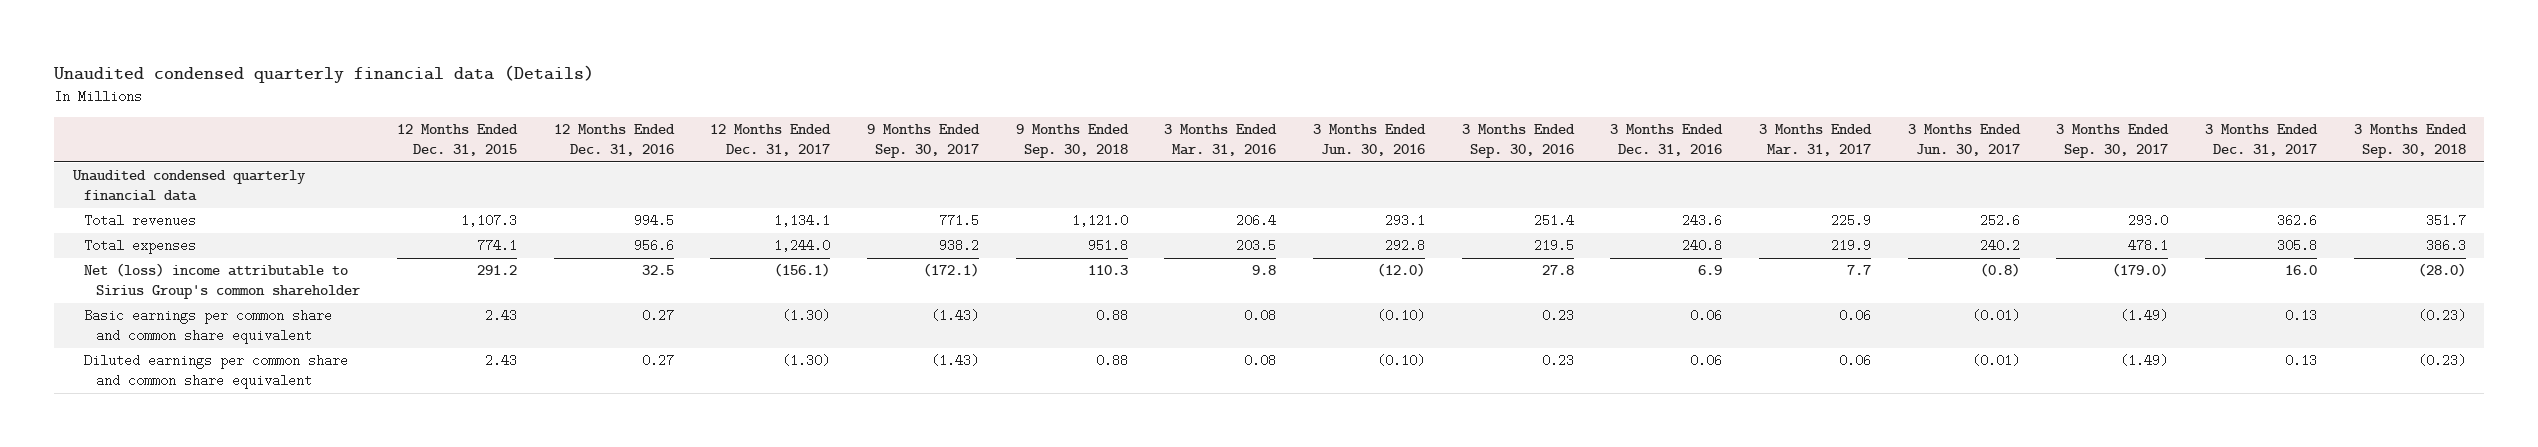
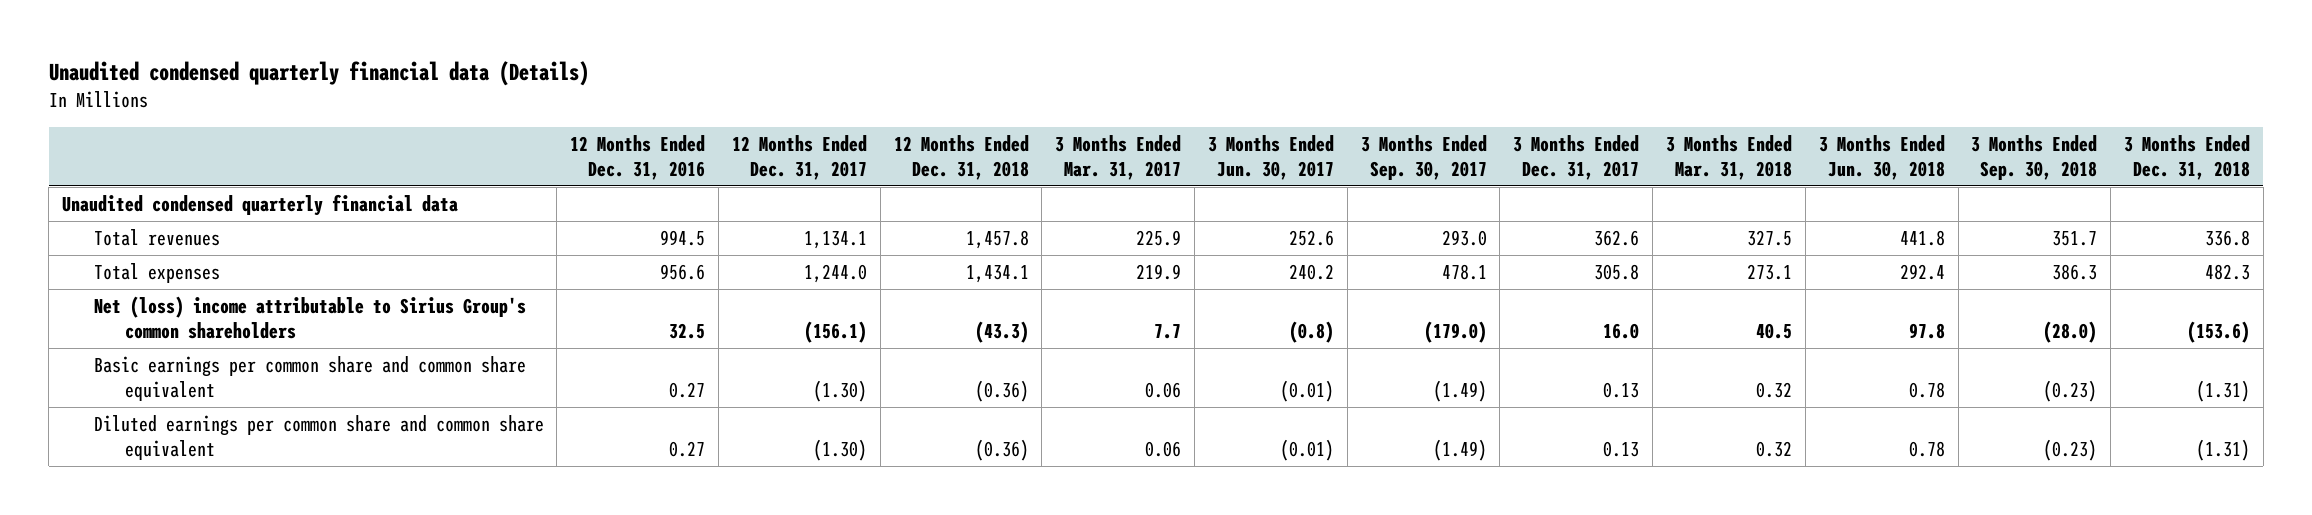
[396,124,518,157] 12 Months Ended Dec. 31, 2015 -> none
[866,124,980,159] 9 Months Ended Sep. 30, 2017 -> none
[1015,124,1129,159] 9 Months Ended Sep. 30, 2018 -> none
[1164,124,1278,157] 3 Months Ended Mar. 31, 2016 -> none
[1312,124,1426,157] 3 Months Ended Jun. 30, 2016 -> none
[1461,124,1575,159] 3 Months Ended Sep. 30, 2016 -> none
[1610,124,1724,157] 3 Months Ended Dec. 31, 2016 -> none
none -> [893,135,1029,181] 12 Months Ended Dec. 31, 2018
none -> [1665,135,1792,181] 3 Months Ended Mar. 31, 2018
none -> [1818,135,1945,181] 3 Months Ended Jun. 30, 2018
none -> [2124,135,2251,181] 3 Months Ended Dec. 31, 2018
[84,263,361,300] Net (loss) income attributable to Sirius Group's common shareholder -> [93,295,526,339] Net (loss) income attributable to Sirius Group's common shareholders

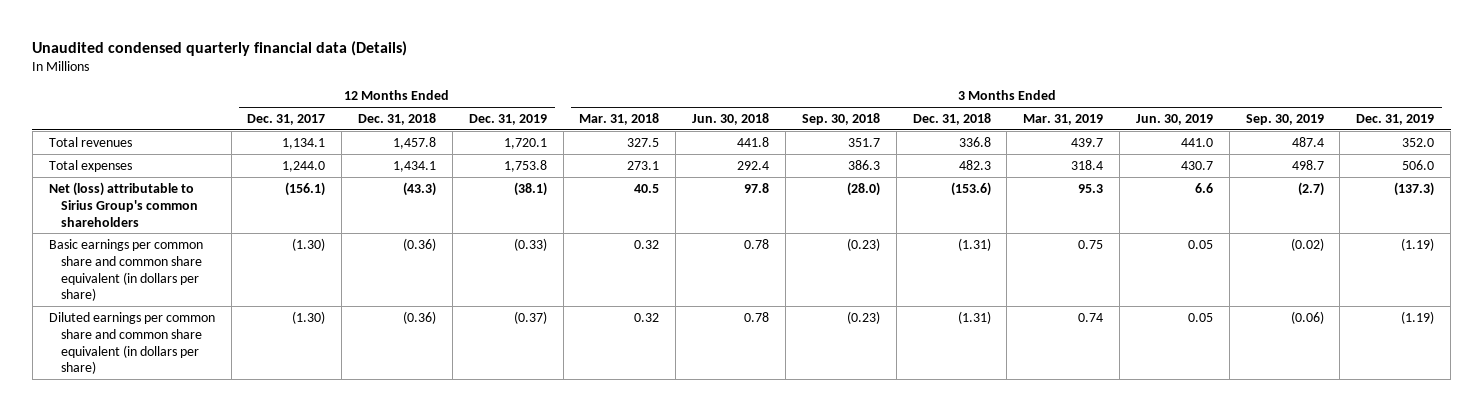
[570,135,706,181] 12 Months Ended Dec. 31, 2016 -> none
[1055,135,1182,181] 3 Months Ended Mar. 31, 2017 -> none
[1207,135,1334,181] 3 Months Ended Jun. 30, 2017 -> none
[1360,135,1487,181] 3 Months Ended Sep. 30, 2017 -> none
[1513,135,1640,181] 3 Months Ended Dec. 31, 2017 -> none
none -> [468,113,547,125] Dec. 31, 2019
none -> [1023,113,1104,125] Mar. 31, 2019
none -> [1135,113,1213,125] Jun. 30, 2019
none -> [1245,113,1324,125] Sep. 30, 2019
none -> [1356,113,1435,125] Dec. 31, 2019
[62,193,459,216] Unaudited condensed quarterly financial data -> none
[93,295,526,339] Net (loss) income attributable to Sirius Group's common shareholders -> [48,181,198,227] Net (loss) attributable to Sirius Group's common shareholders
[93,355,526,401] Basic earnings per common share and common share equivalent -> [48,238,203,302] Basic earnings per common share and common share equivalent (in dollars per share)
[93,414,544,460] Diluted earnings per common share and common share equivalent -> [48,311,215,375] Diluted earnings per common share and common share equivalent (in dollars per share)

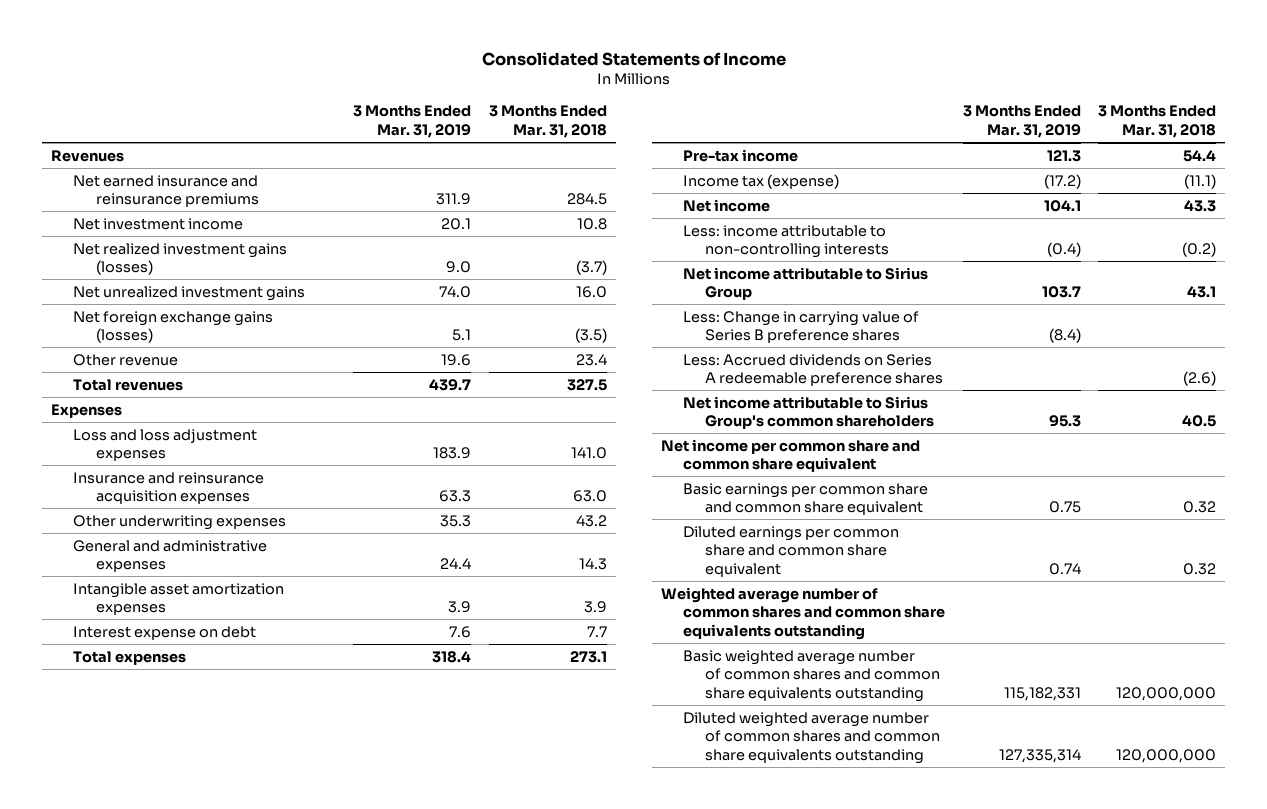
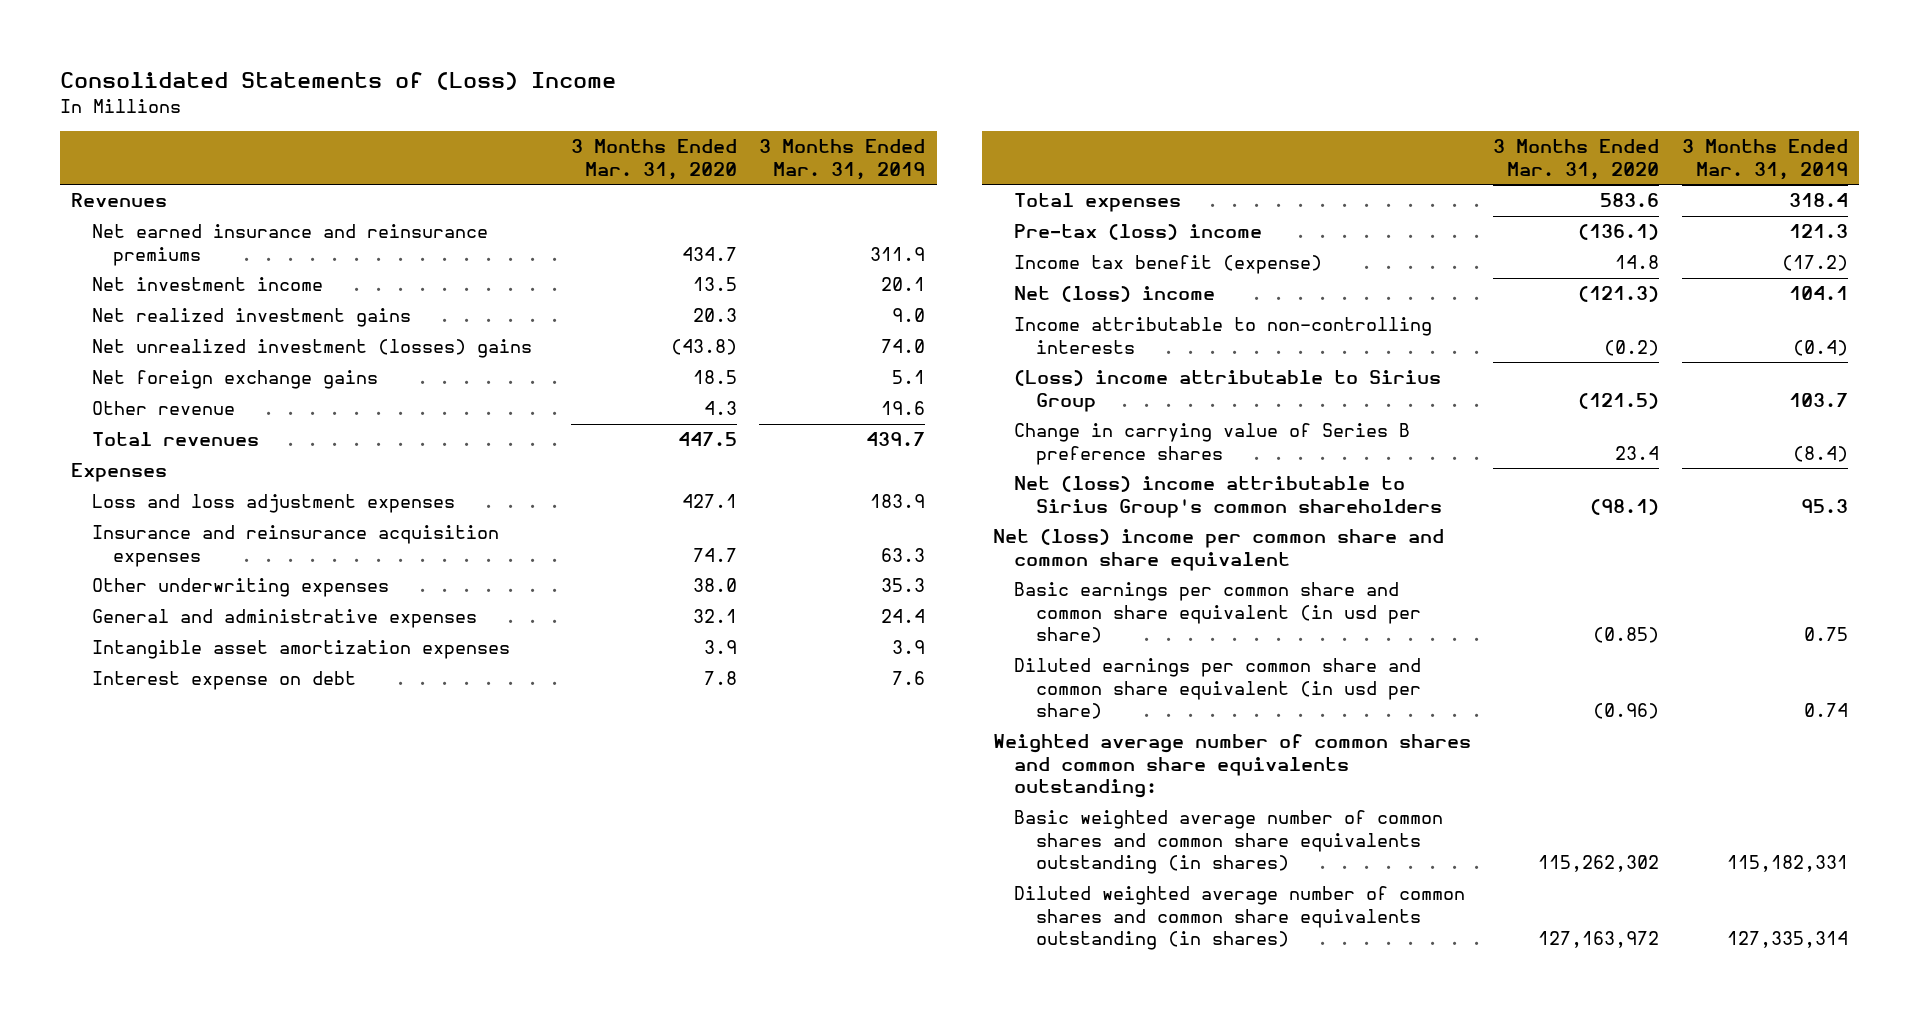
[481,51,786,66] Consolidated Statements of Income -> [59,72,616,91] Consolidated Statements of (Loss) Income
[488,105,607,138] 3 Months Ended Mar. 31, 2018 -> none
none -> [571,139,738,180] 3 Months Ended Mar. 31, 2020
[73,242,288,276] Net realized investment gains (losses) -> [92,308,412,328] Net realized investment gains
[73,285,306,301] Net unrealized investment gains -> [92,339,533,359] Net unrealized investment (losses) gains
[73,310,274,344] Net foreign exchange gains (losses) -> [92,370,379,390] Net foreign exchange gains
[682,353,944,387] Less: Accrued dividends on Series A redeemable preference shares -> none
[682,148,798,162] Pre-tax income -> [1014,224,1263,241] Pre-tax (loss) income
[682,173,839,189] Income tax (expense) -> [1014,255,1323,275] Income tax benefit (expense)
[682,198,770,212] Net income -> [1014,286,1216,303] Net (loss) income
[682,224,890,259] Less: income attributable to non-controlling interests -> [1014,317,1433,354] Income attributable to non-controlling interests
[682,266,928,301] Net income attributable to Sirius Group -> [1014,370,1442,412] (Loss) income attributable to Sirius Group
[682,310,919,344] Less: Change in carrying value of Series B preference shares -> [1014,423,1411,465] Change in carrying value of Series B preference shares
[682,395,935,430] Net income attributable to Sirius Group's common shareholders -> [1014,476,1442,518] Net (loss) income attributable to Sirius Group's common shareholders
[660,438,920,473] Net income per common share and common share equivalent -> [993,529,1445,571] Net (loss) income per common share and common share equivalent
[682,482,928,516] Basic earnings per common share and common share equivalent -> [1014,582,1421,643] Basic earnings per common share and common share equivalent (in usd per share)
[682,525,899,577] Diluted earnings per common share and common share equivalent -> [1014,658,1422,719] Diluted earnings per common share and common share equivalent (in usd per share)
[660,586,945,640] Weighted average number of common shares and common share equivalents outstanding -> [993,734,1472,798] Weighted average number of common shares and common share equivalents outstanding:
[682,649,941,702] Basic weighted average number of common shares and common share equivalents outstanding -> [1014,810,1444,874] Basic weighted average number of common shares and common share equivalents outstanding (in shares)
[682,711,941,764] Diluted weighted average number of common shares and common share equivalents outstanding -> [1014,886,1466,950] Diluted weighted average number of common shares and common share equivalents outstanding (in shares)

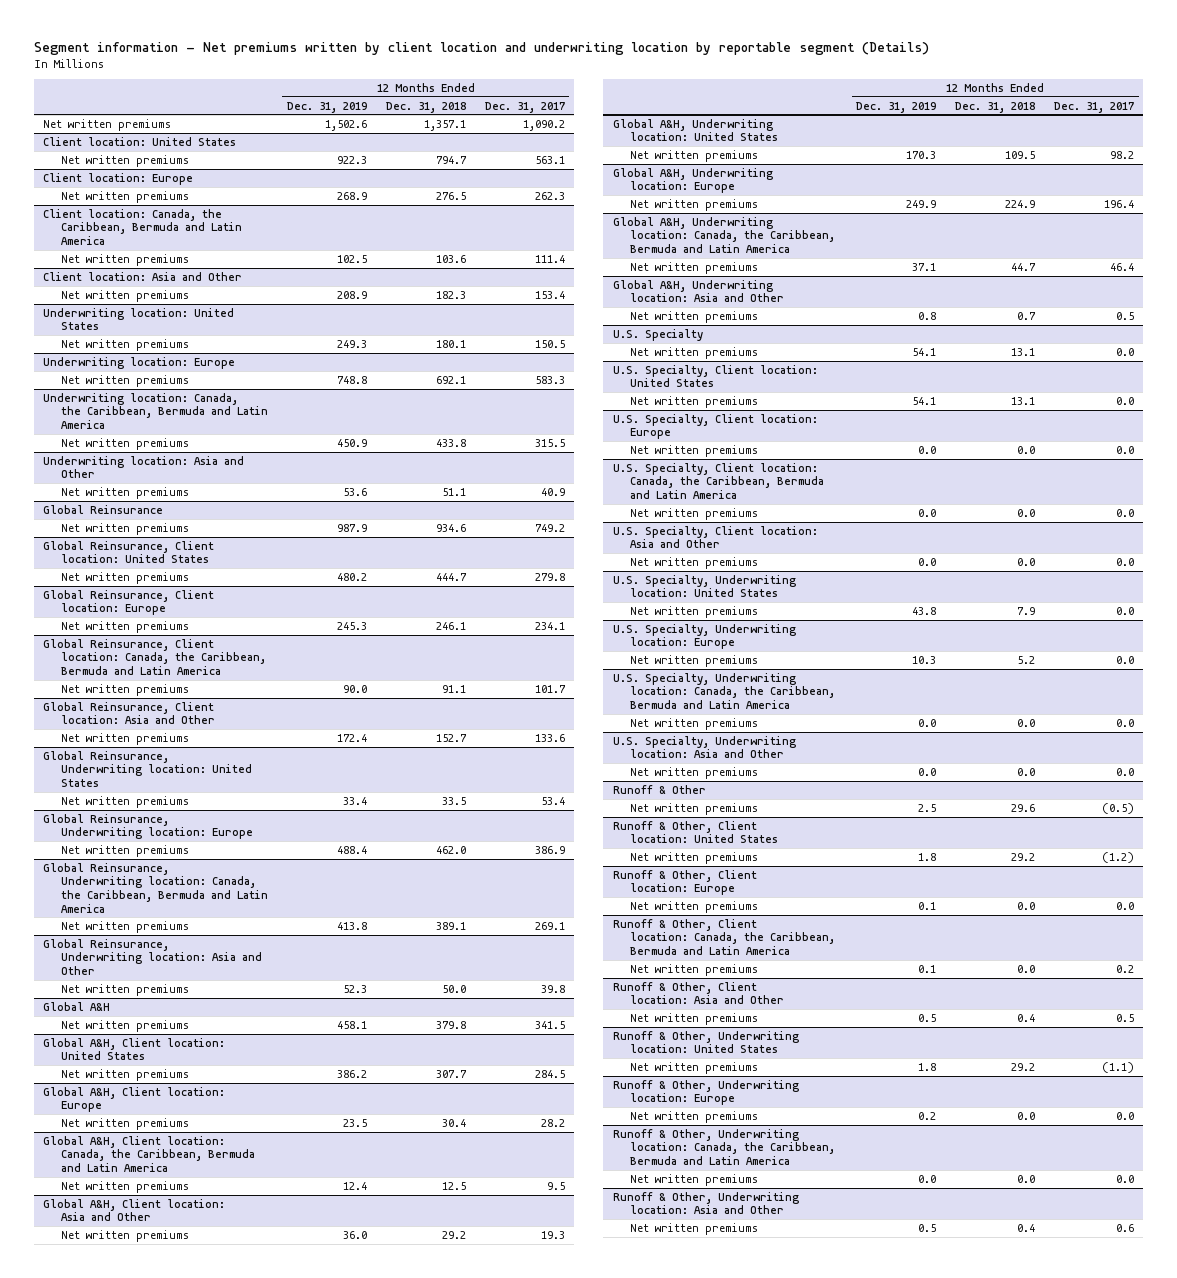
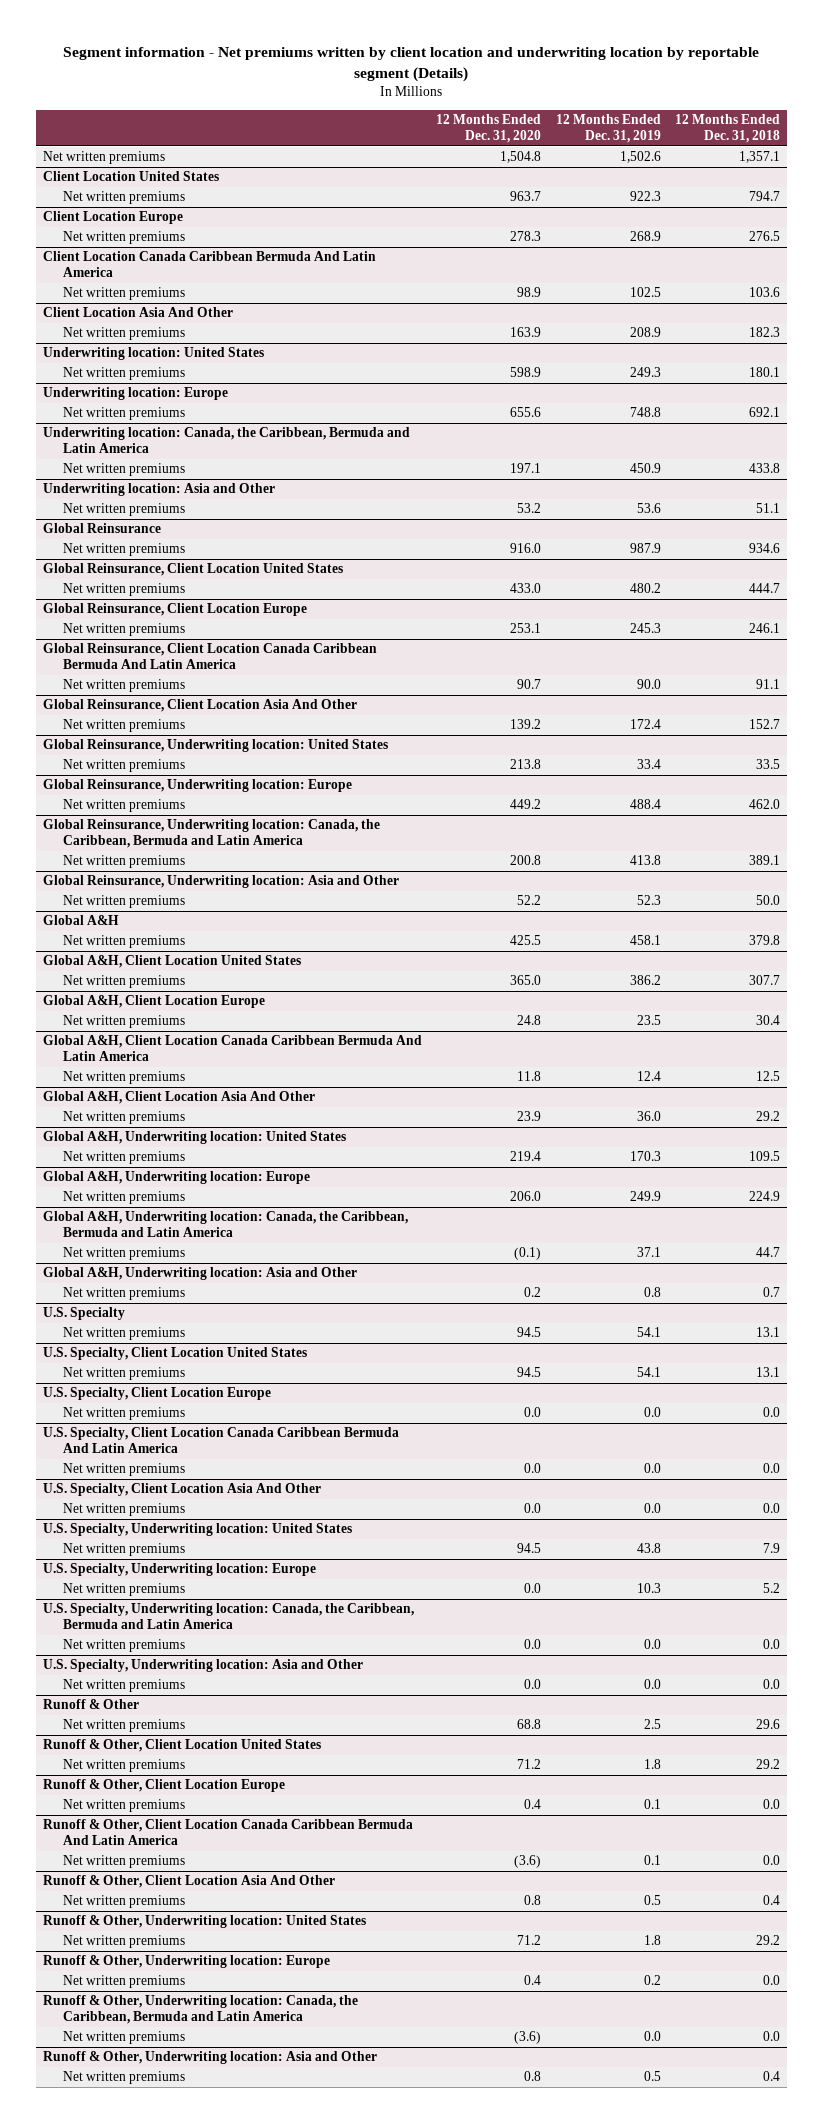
[484,101,565,113] Dec. 31, 2017 -> none
none -> [436,114,542,144] 12 Months Ended Dec. 31, 2020
[43,136,237,146] Client location: United States -> [42,171,219,182] Client Location United States
[43,172,194,185] Client location: Europe -> [42,211,183,225] Client Location Europe
[43,208,243,246] Client location: Canada, the Caribbean, Bermuda and Latin America -> [42,251,376,278] Client Location Canada Caribbean Bermuda And Latin America
[43,271,243,281] Client location: Asia and Other -> [42,307,233,318] Client Location Asia And Other
[43,540,215,564] Global Reinsurance, Client location: United States -> [42,563,343,577] Global Reinsurance, Client Location United States
[43,589,215,616] Global Reinsurance, Client location: Europe -> [42,603,307,617] Global Reinsurance, Client Location Europe
[43,638,267,676] Global Reinsurance, Client location: Canada, the Caribbean, Bermuda and Latin America -> [42,643,377,670] Global Reinsurance, Client Location Canada Caribbean Bermuda And Latin America
[43,701,216,725] Global Reinsurance, Client location: Asia and Other -> [42,699,357,713] Global Reinsurance, Client Location Asia And Other
[43,1037,226,1061] Global A&H, Client location: United States -> [42,955,301,969] Global A&H, Client Location United States
[43,1086,226,1113] Global A&H, Client location: Europe -> [42,995,265,1009] Global A&H, Client Location Europe
[43,1135,256,1173] Global A&H, Client location: Canada, the Caribbean, Bermuda and Latin America -> [42,1035,422,1062] Global A&H, Client Location Canada Caribbean Bermuda And Latin America
[43,1198,226,1222] Global A&H, Client location: Asia and Other -> [42,1091,315,1105] Global A&H, Client Location Asia And Other
[612,364,818,388] U.S. Specialty, Client location: United States -> [42,1347,307,1361] U.S. Specialty, Client Location United States
[612,413,818,440] U.S. Specialty, Client location: Europe -> [42,1387,271,1401] U.S. Specialty, Client Location Europe
[612,462,825,500] U.S. Specialty, Client location: Canada, the Caribbean, Bermuda and Latin America -> [42,1427,399,1454] U.S. Specialty, Client Location Canada Caribbean Bermuda And Latin America
[612,525,818,549] U.S. Specialty, Client location: Asia and Other -> [42,1483,321,1497] U.S. Specialty, Client Location Asia And Other
[612,820,779,844] Runoff & Other, Client location: United States -> [42,1739,321,1753] Runoff & Other, Client Location United States
[612,869,757,896] Runoff & Other, Client location: Europe -> [42,1779,285,1793] Runoff & Other, Client Location Europe
[612,918,836,956] Runoff & Other, Client location: Canada, the Caribbean, Bermuda and Latin America -> [42,1819,413,1846] Runoff & Other, Client Location Canada Caribbean Bermuda And Latin America
[612,981,785,1005] Runoff & Other, Client location: Asia and Other -> [42,1875,335,1889] Runoff & Other, Client Location Asia And Other

